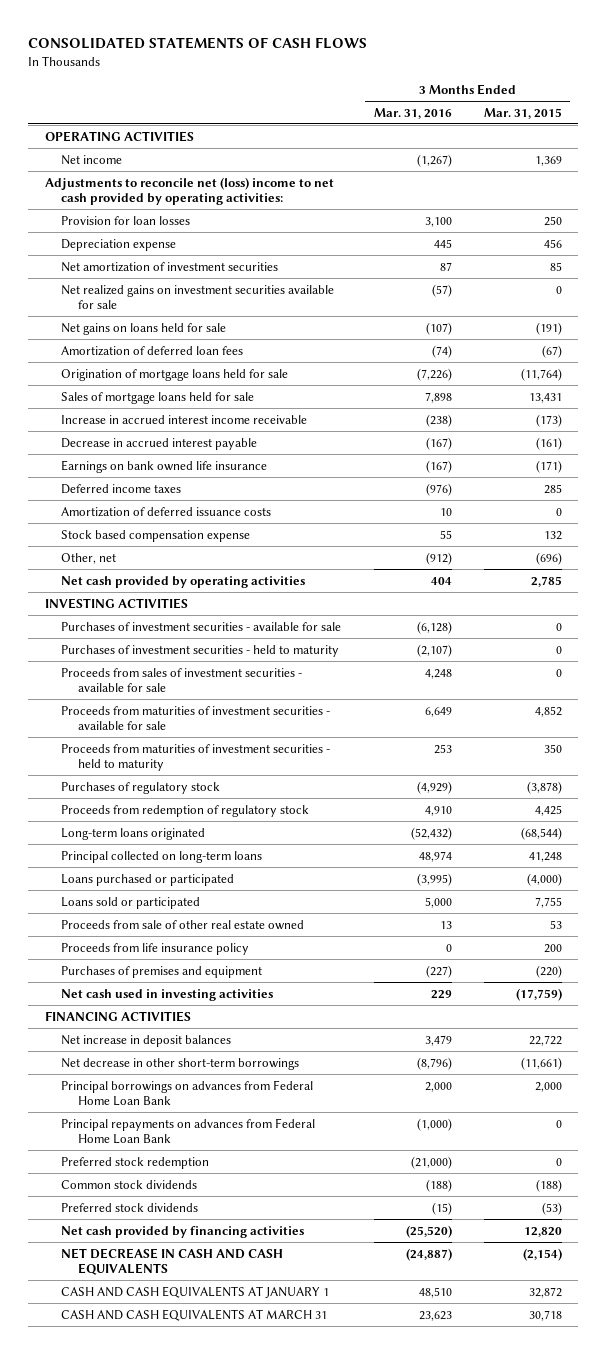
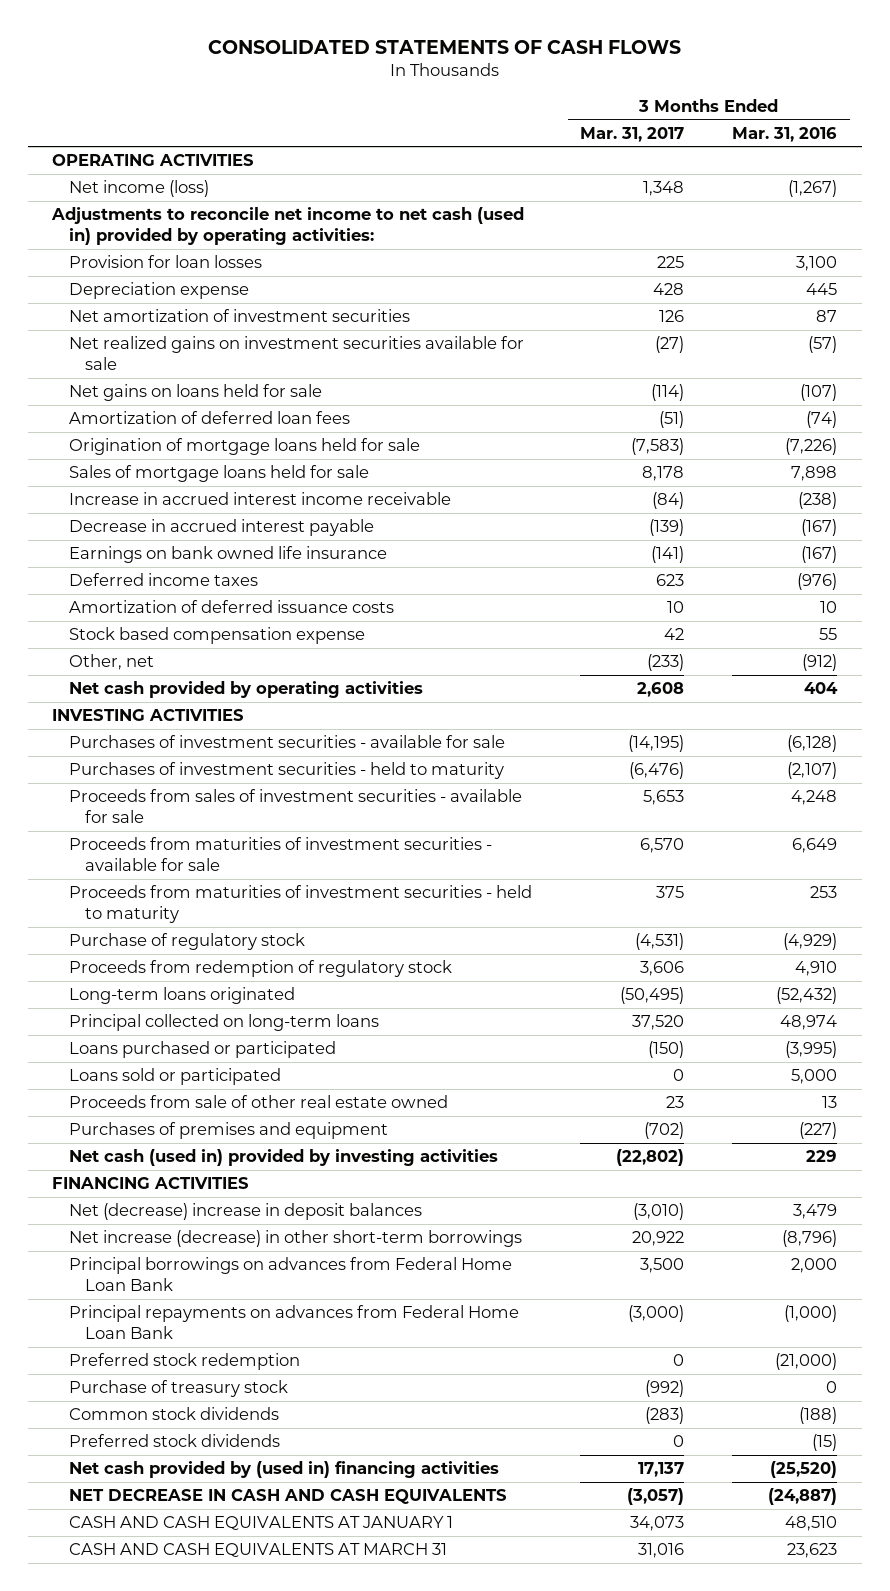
[483,107,562,119] Mar. 31, 2015 -> none
none -> [580,126,685,142] Mar. 31, 2017
[61,154,123,165] Net income -> [68,180,209,198] Net income (loss)
[44,176,334,206] Adjustments to reconcile net (loss) income to net cash provided by operating activities: -> [51,207,525,246] Adjustments to reconcile net income to net cash (used in) provided by operating activities:
[61,781,221,794] Purchases of regulatory stock -> [68,933,305,951] Purchase of regulatory stock
[61,942,250,955] Proceeds from life insurance policy -> none
[61,988,274,1001] Net cash used in investing activities -> [68,1149,498,1167] Net cash (used in) provided by investing activities
[61,1034,232,1047] Net increase in deposit balances -> [68,1203,422,1221] Net (decrease) increase in deposit balances
[61,1057,300,1070] Net decrease in other short-term borrowings -> [68,1230,522,1248] Net increase (decrease) in other short-term borrowings
none -> [68,1380,288,1398] Purchase of treasury stock
[61,1225,305,1238] Net cash provided by financing activities -> [68,1461,499,1479] Net cash provided by (used in) financing activities

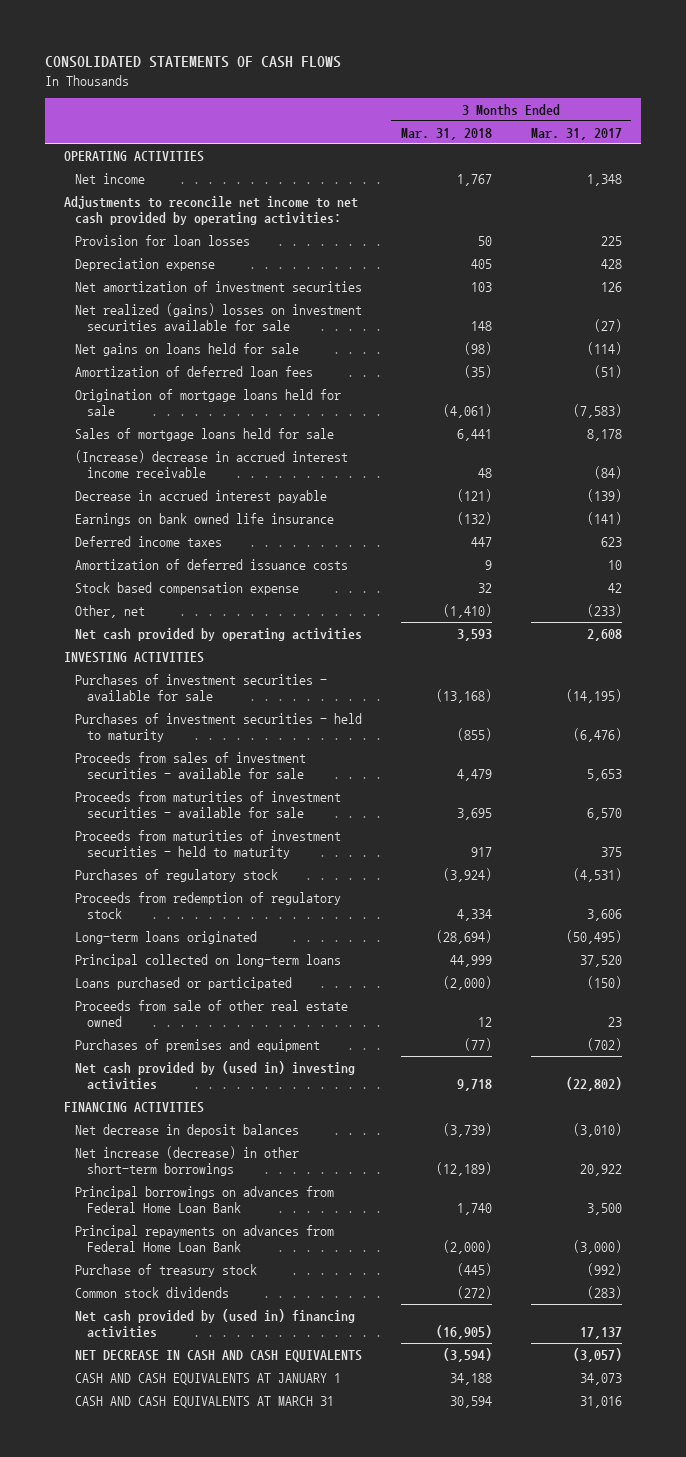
[732,126,838,142] Mar. 31, 2016 -> none
none -> [401,127,493,140] Mar. 31, 2018
[68,180,209,198] Net income (loss) -> [75,172,146,184] Net income
[51,207,525,246] Adjustments to reconcile net income to net cash (used in) provided by operating activities: -> [64,195,359,225] Adjustments to reconcile net income to net cash provided by operating activities:
[68,336,524,371] Net realized gains on investment securities available for sale -> [75,302,363,331] Net realized (gains) losses on investment securities available for sale
[68,492,451,506] Increase in accrued interest income receivable -> [75,449,349,478] (Increase) decrease in accrued interest income receivable
[68,933,305,951] Purchase of regulatory stock -> [75,868,279,882] Purchases of regulatory stock
[68,1068,281,1086] Loans sold or participated -> none
[68,1149,498,1167] Net cash (used in) provided by investing activities -> [75,1060,356,1090] Net cash provided by (used in) investing activities
[68,1203,422,1221] Net (decrease) increase in deposit balances -> [75,1123,300,1137] Net decrease in deposit balances
[68,1353,300,1371] Preferred stock redemption -> none
[68,1434,280,1448] Preferred stock dividends -> none

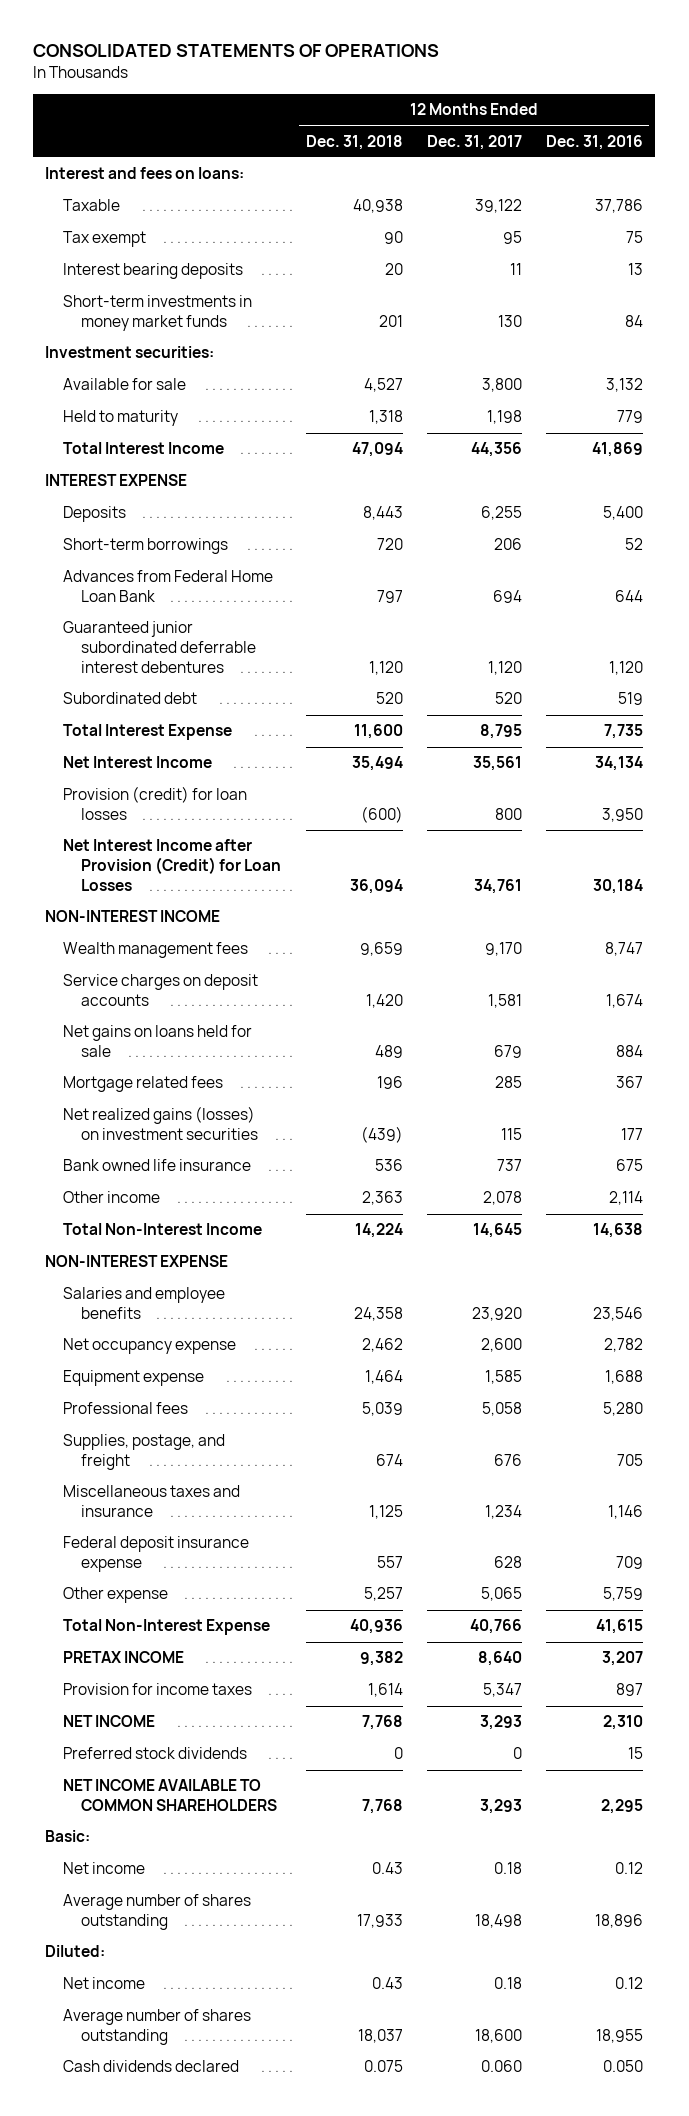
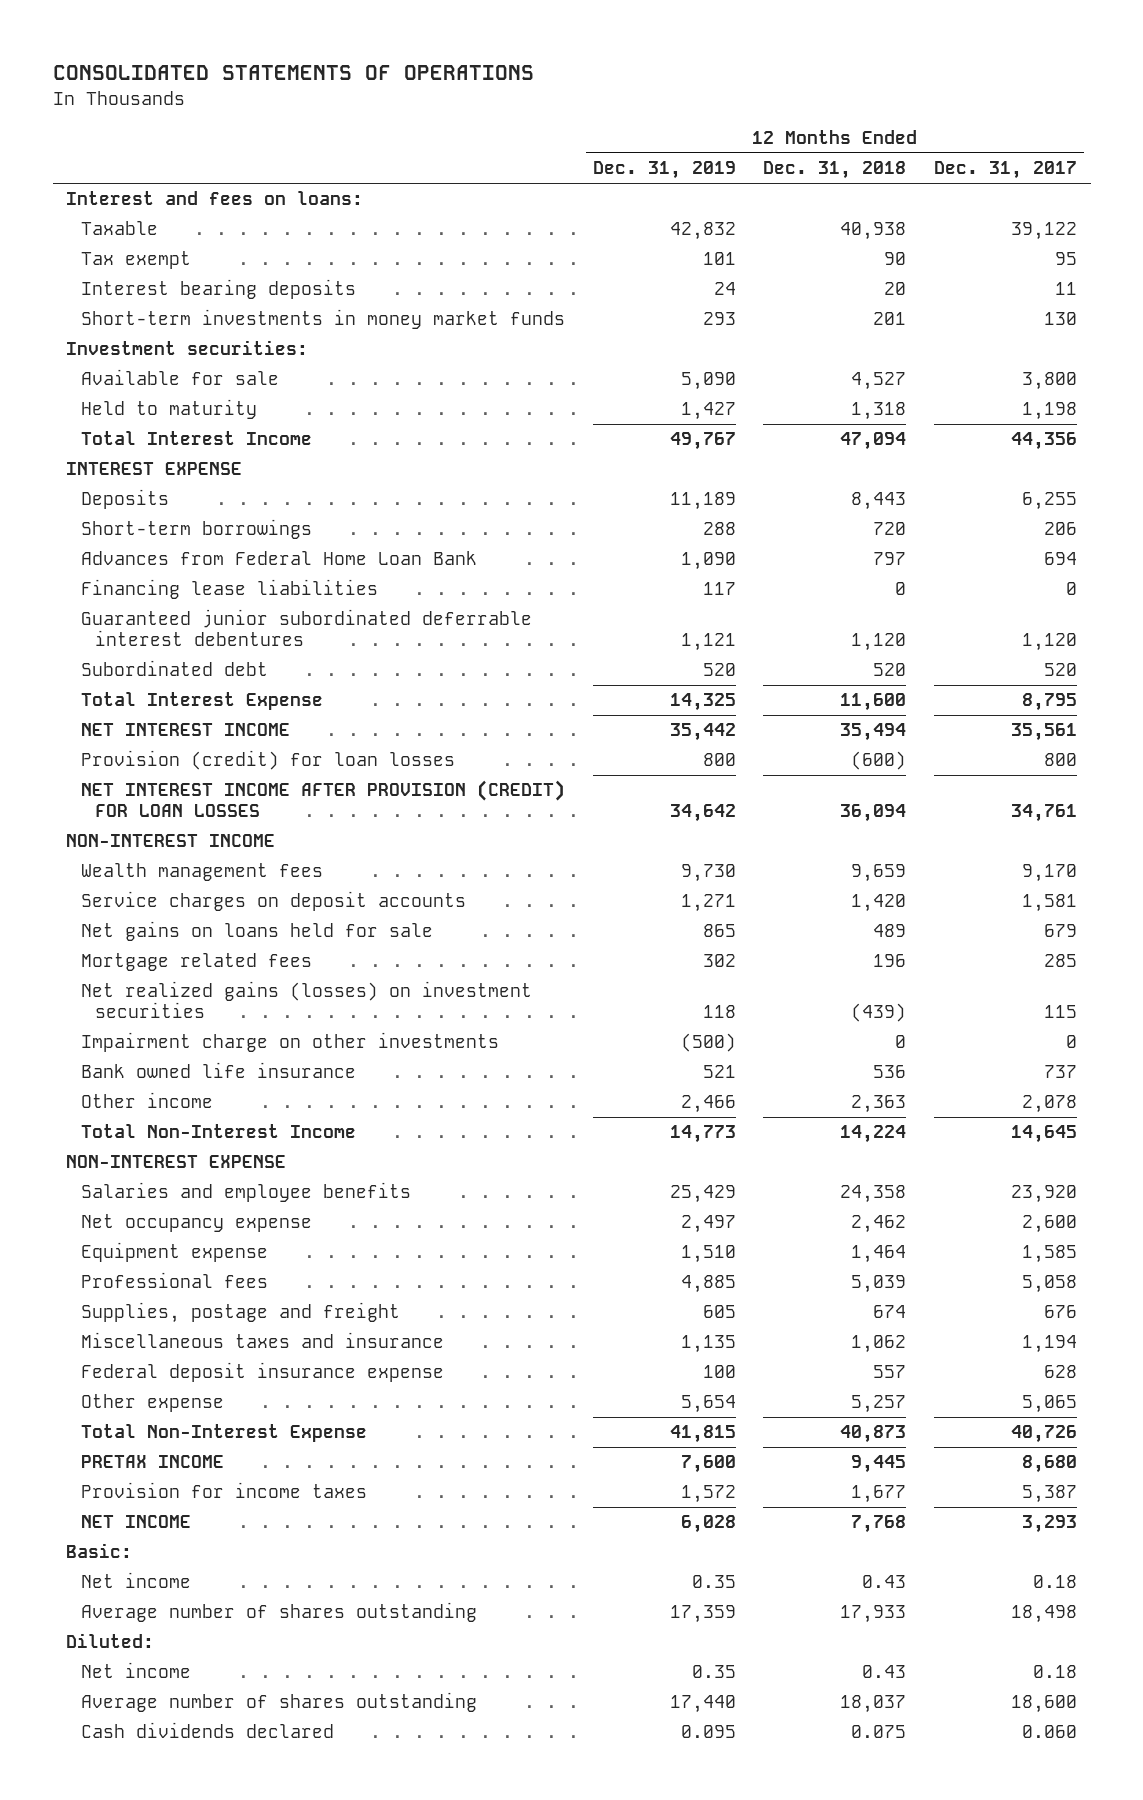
[546,134,644,150] Dec. 31, 2016 -> none
none -> [592,161,736,180] Dec. 31, 2019
none -> [80,579,378,600] Financing lease liabilities
[63,756,213,769] Net Interest Income -> [80,723,290,737] NET INTEREST INCOME
[63,839,282,891] Net Interest Income after Provision (Credit) for Loan Losses -> [80,780,565,818] NET INTEREST INCOME AFTER PROVISION (CREDIT) FOR LOAN LOSSES
none -> [80,1032,499,1053] Impairment charge on other investments
[63,1434,226,1470] Supplies, postage, and freight -> [80,1302,400,1324] Supplies, postage and freight
[368,1504,403,1519] 1,125 -> [851,1335,907,1354] 1,062
[484,1504,522,1519] 1,234 -> [1021,1335,1077,1354] 1,194
[349,1619,403,1635] 40,936 -> [840,1425,907,1444] 40,873
[469,1619,522,1635] 40,766 -> [1010,1425,1077,1444] 40,726
[359,1651,403,1667] 9,382 -> [851,1455,907,1474] 9,445
[477,1651,522,1667] 8,640 -> [1021,1455,1077,1474] 8,680
[367,1683,403,1698] 1,614 -> [851,1485,907,1504] 1,677
[482,1683,522,1698] 5,347 -> [1021,1485,1077,1504] 5,387
[63,1747,248,1760] Preferred stock dividends -> none
[63,1779,278,1811] NET INCOME AVAILABLE TO COMMON SHAREHOLDERS -> none

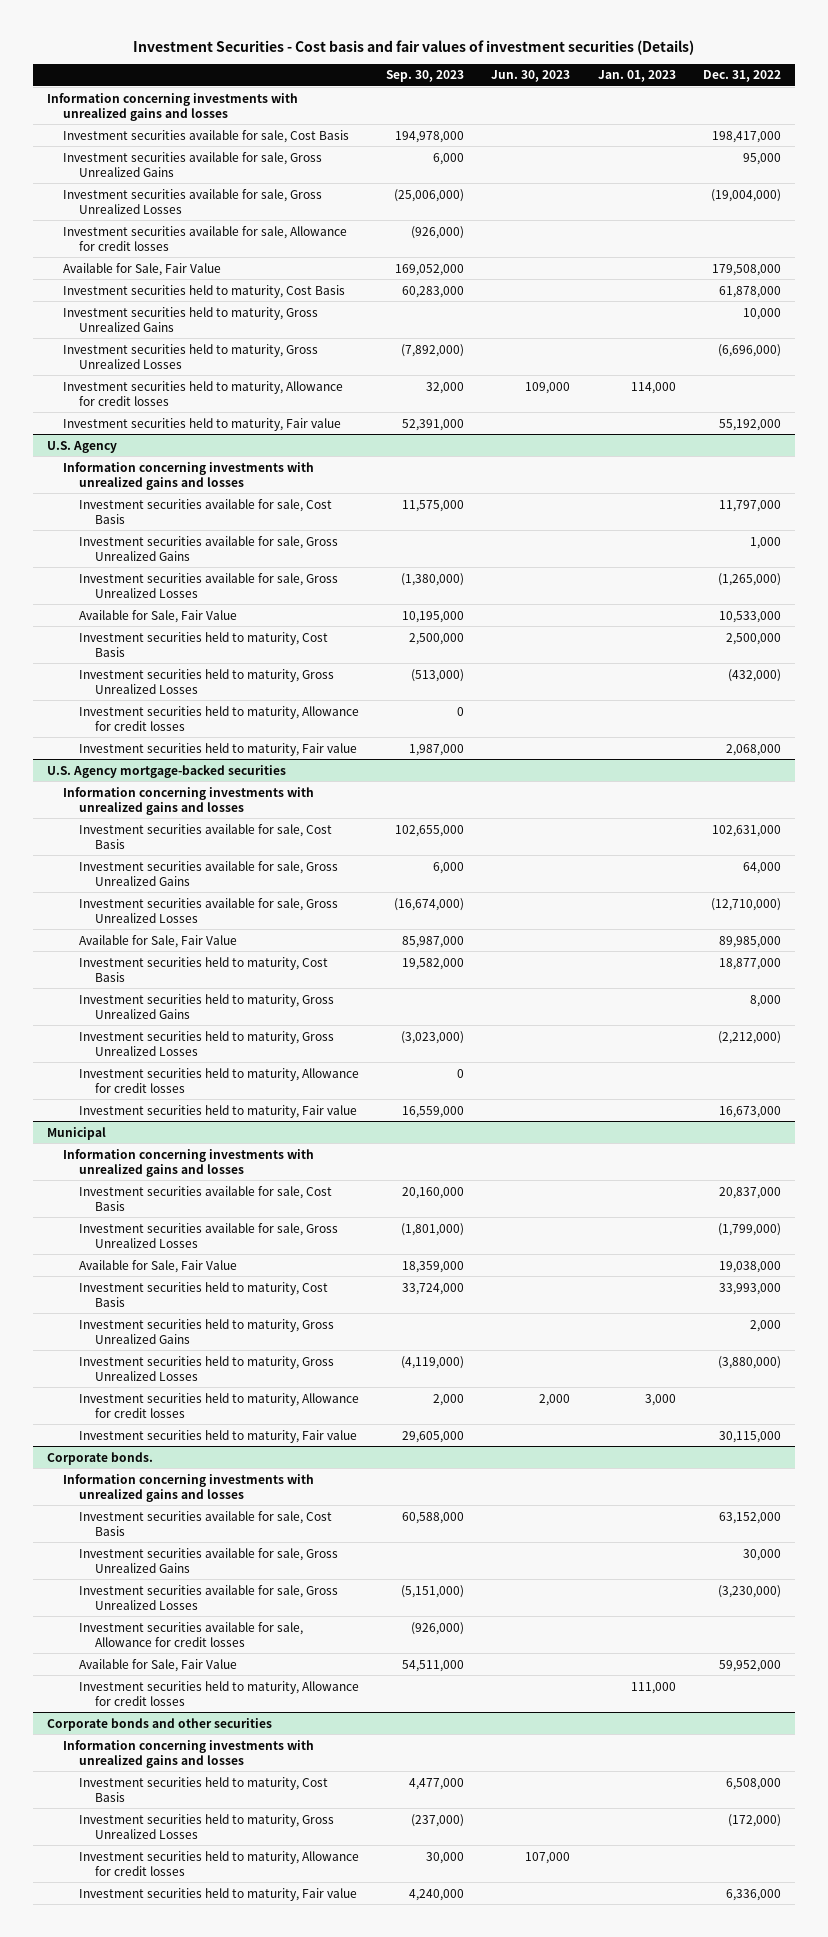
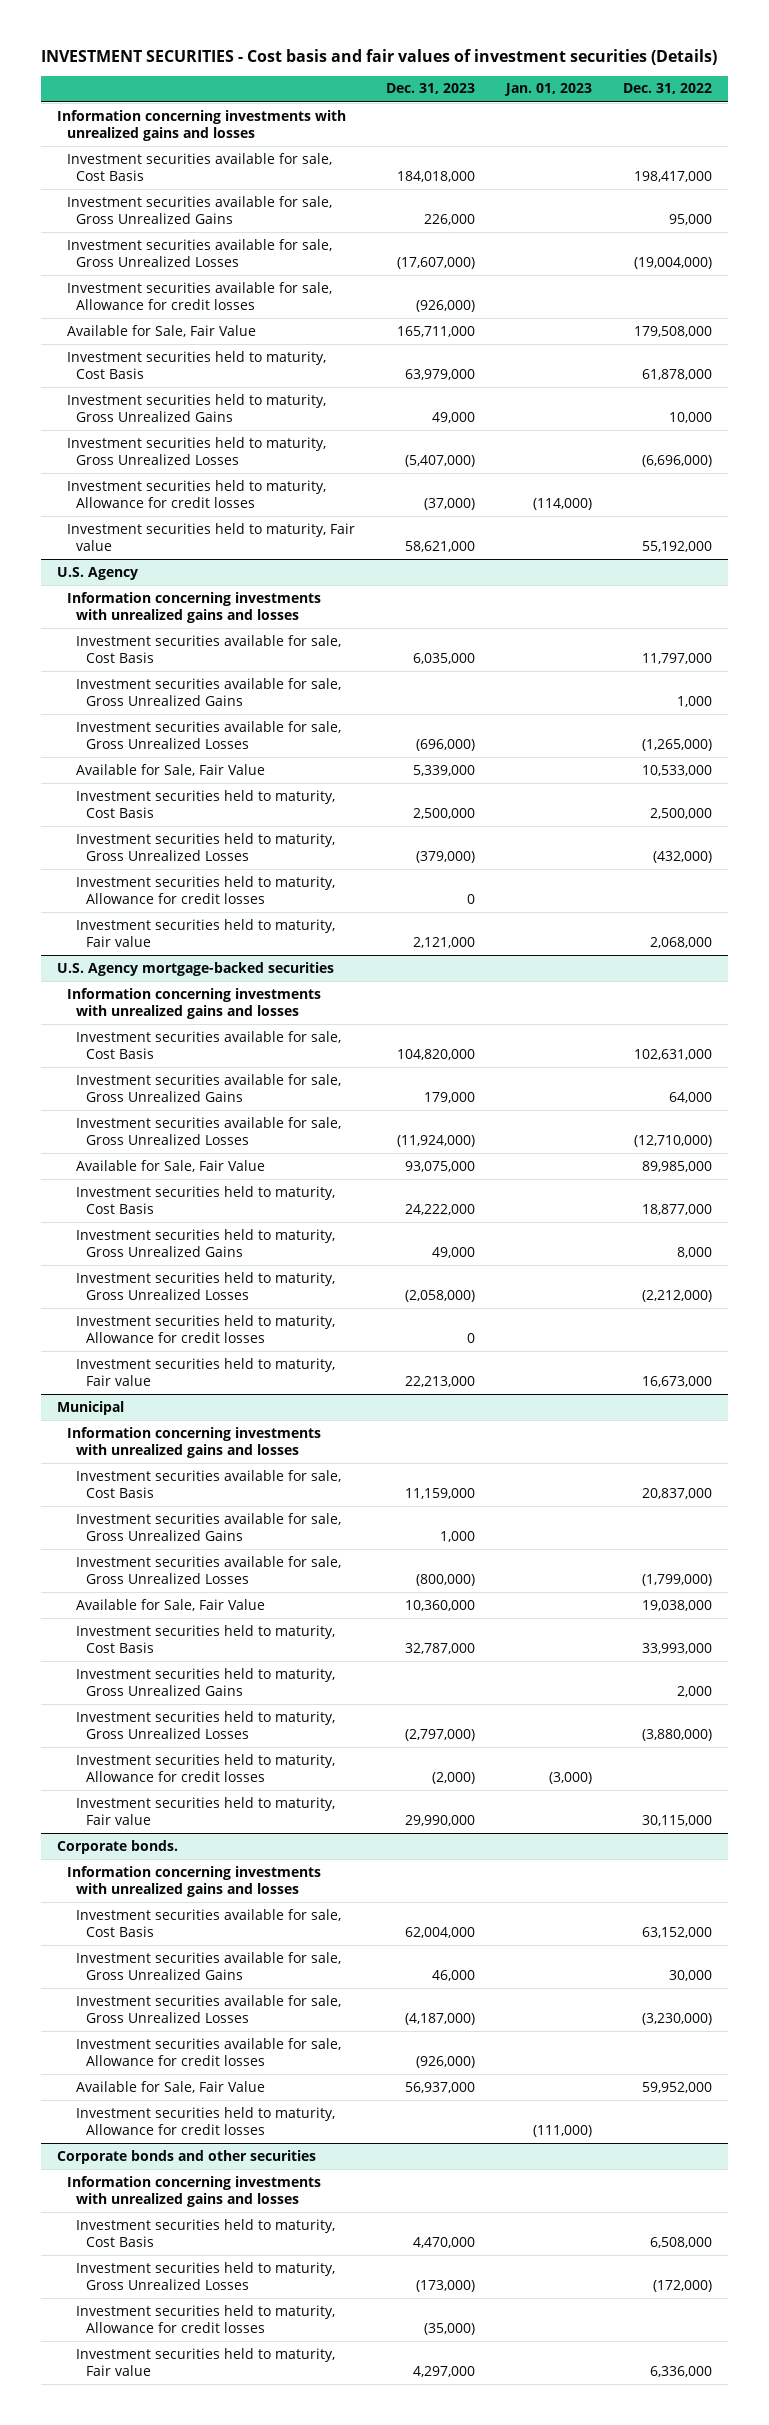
[132,39,694,55] Investment Securities - Cost basis and fair values of investment securities (Details) -> [41,49,718,66] INVESTMENT SECURITIES - Cost basis and fair values of investment securities (Details)
[386,70,465,83] Sep. 30, 2023 -> none
[491,70,571,83] Jun. 30, 2023 -> none
none -> [385,83,475,95] Dec. 31, 2023
[630,381,676,394] 114,000 -> [532,497,592,510] (114,000)
none -> [76,1512,342,1541] Investment securities available for sale, Gross Unrealized Gains
[644,1393,676,1406] 3,000 -> [548,1771,592,1784] (3,000)
[630,1681,676,1694] 111,000 -> [532,2124,592,2137] (111,000)

